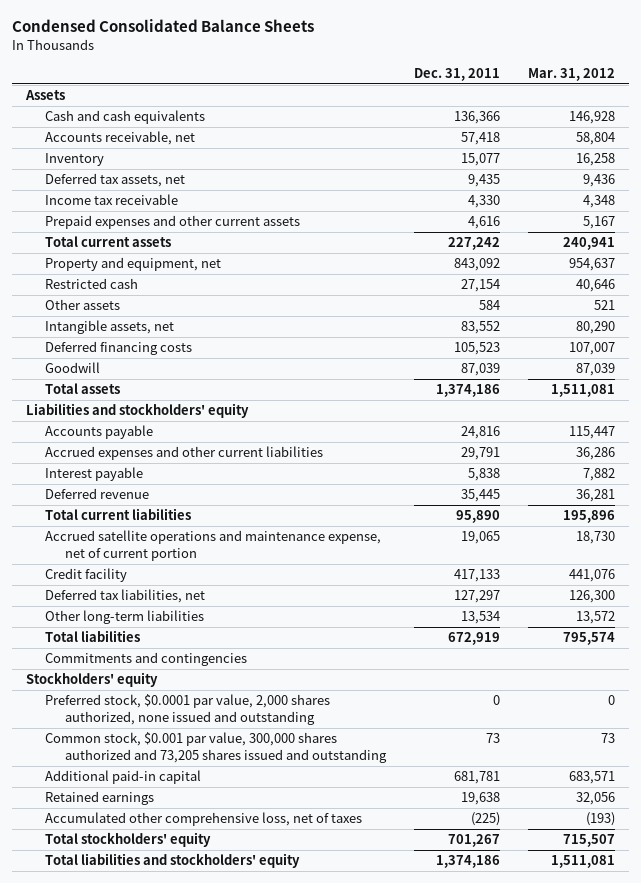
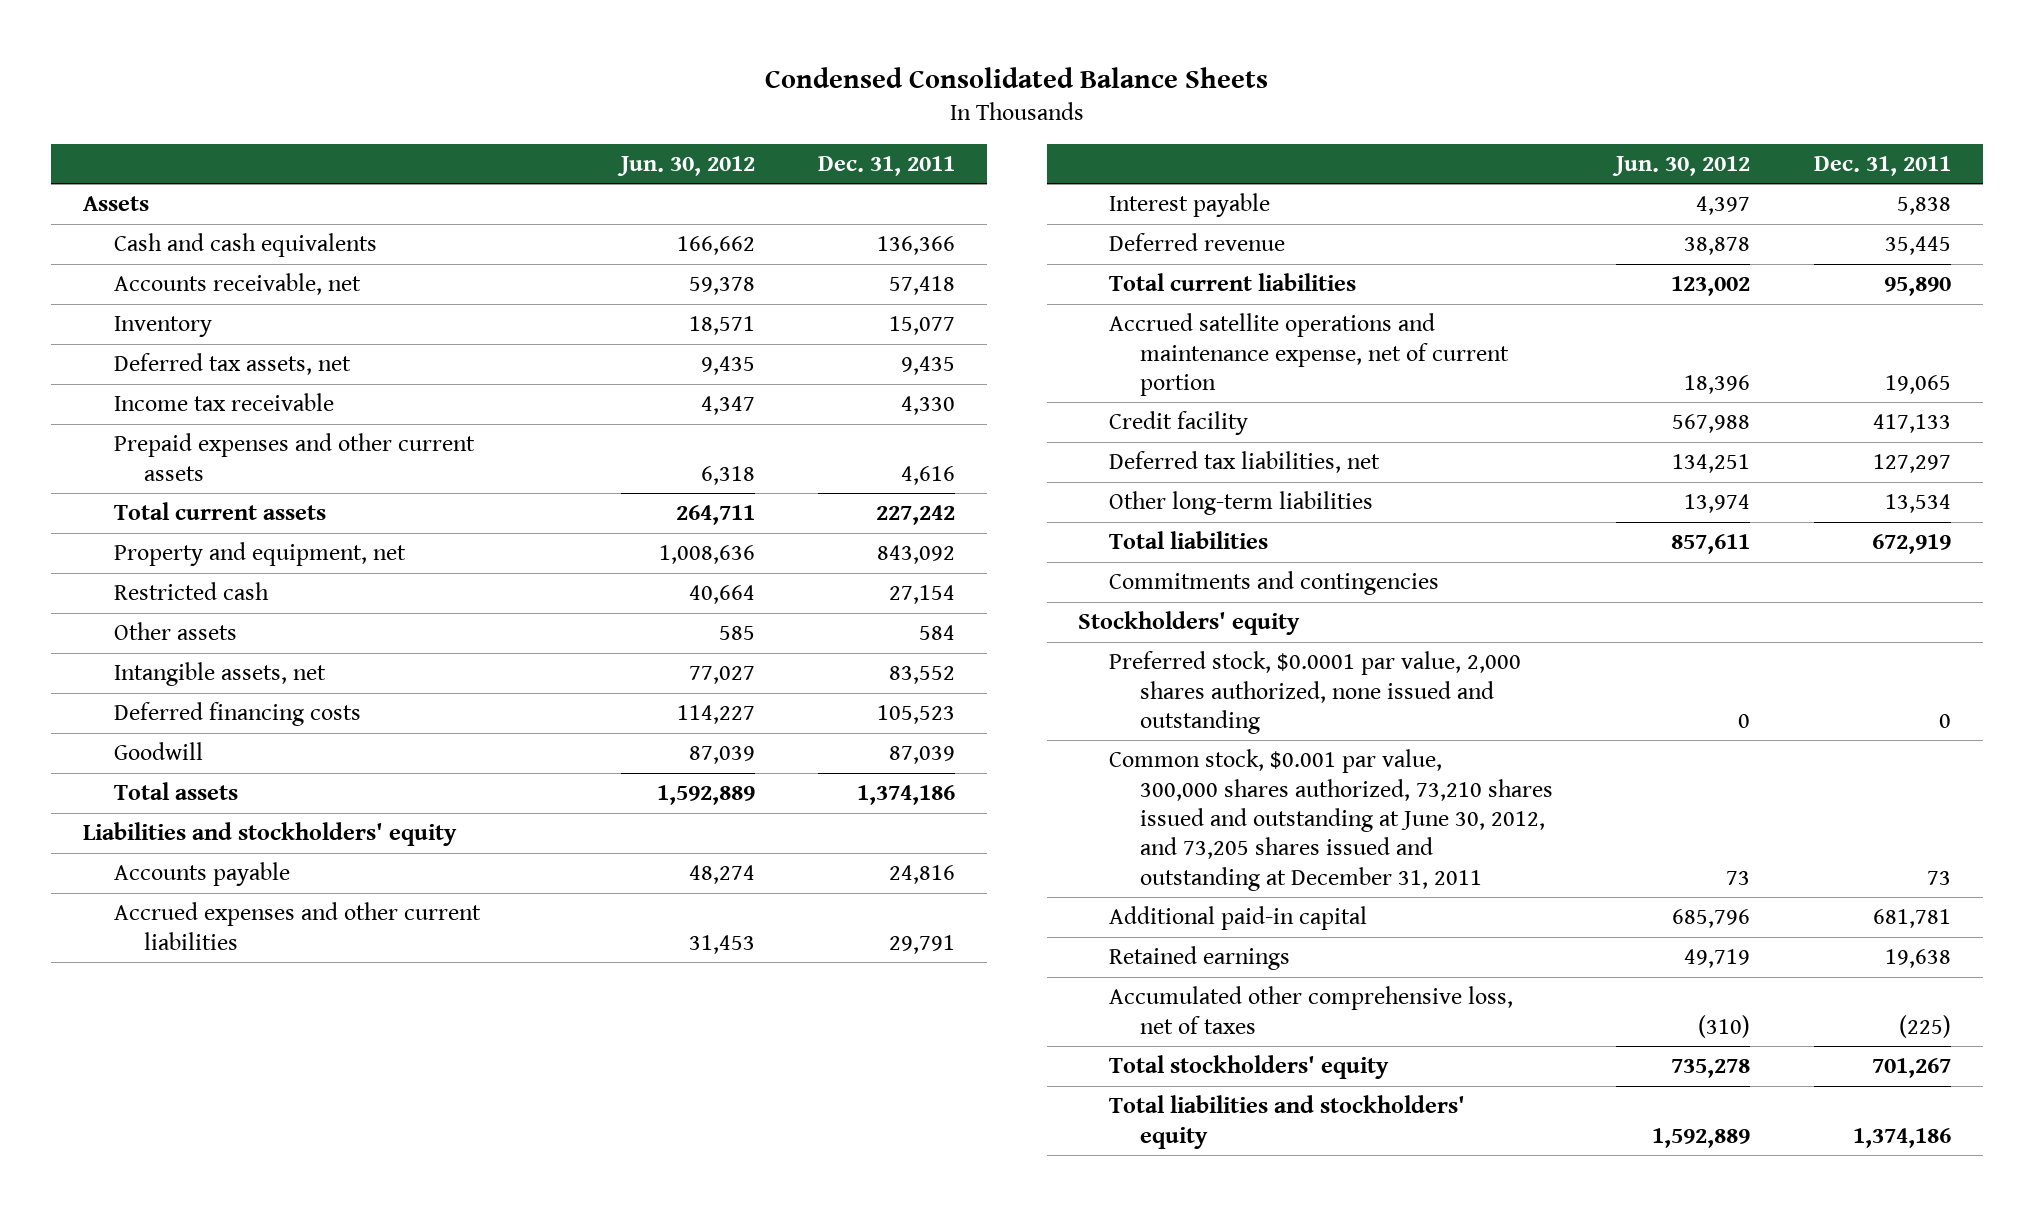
[528,67,616,81] Mar. 31, 2012 -> none
none -> [616,155,755,176] Jun. 30, 2012
[45,732,387,763] Common stock, $0.001 par value, 300,000 shares authorized and 73,205 shares issued and outstanding -> [1109,749,1553,891] Common stock, $0.001 par value, 300,000 shares authorized, 73,210 shares issued and outstanding at June 30, 2012, and 73,205 shares issued and outstanding at December 31, 2011

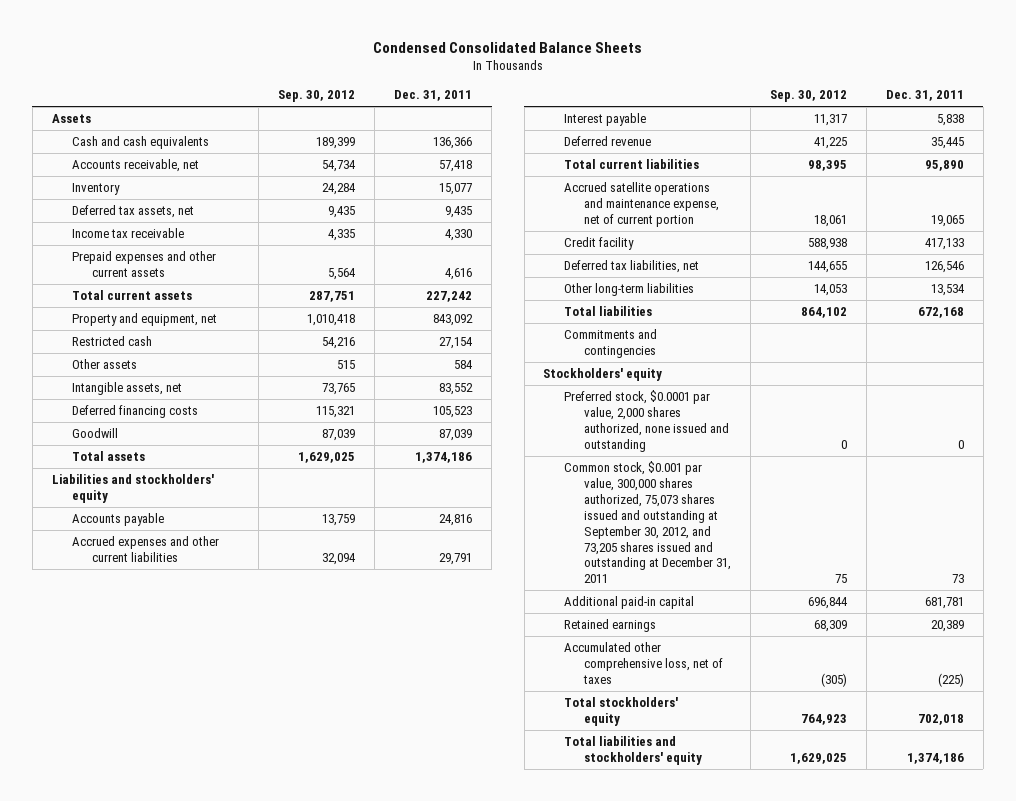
[616,155,755,176] Jun. 30, 2012 -> none
none -> [278,90,356,103] Sep. 30, 2012
[1872,454,1951,474] 127,297 -> [924,261,964,274] 126,546
[1871,534,1951,555] 672,919 -> [917,307,964,319] 672,168
[1109,749,1553,891] Common stock, $0.001 par value, 300,000 shares authorized, 73,210 shares issued and outstanding at June 30, 2012, and 73,205 shares issued and outstanding at December 31, 2011 -> [563,461,731,584] Common stock, $0.001 par value, 300,000 shares authorized, 75,073 shares issued and outstanding at September 30, 2012, and 73,205 shares issued and outstanding at December 31, 2011
[1884,949,1951,969] 19,638 -> [930,620,964,633] 20,389
[1871,1058,1951,1079] 701,267 -> [917,714,964,726] 702,018

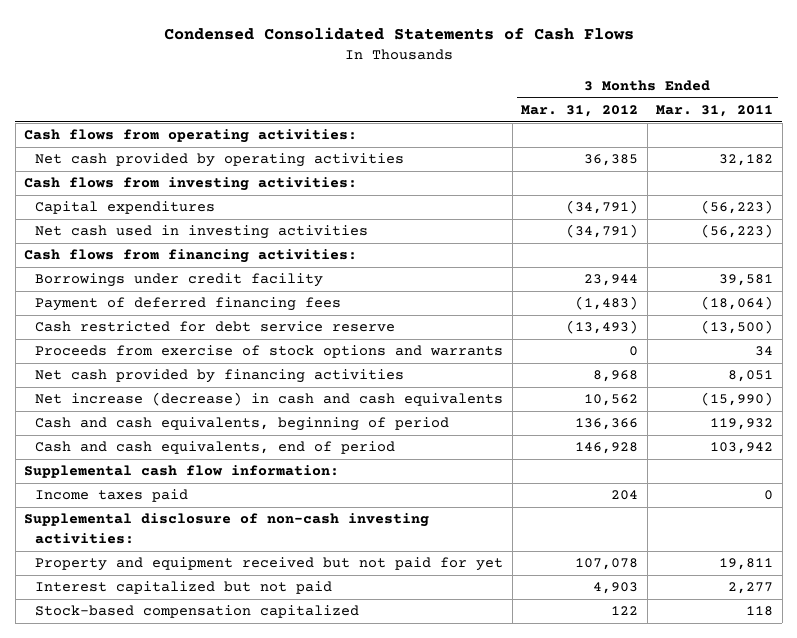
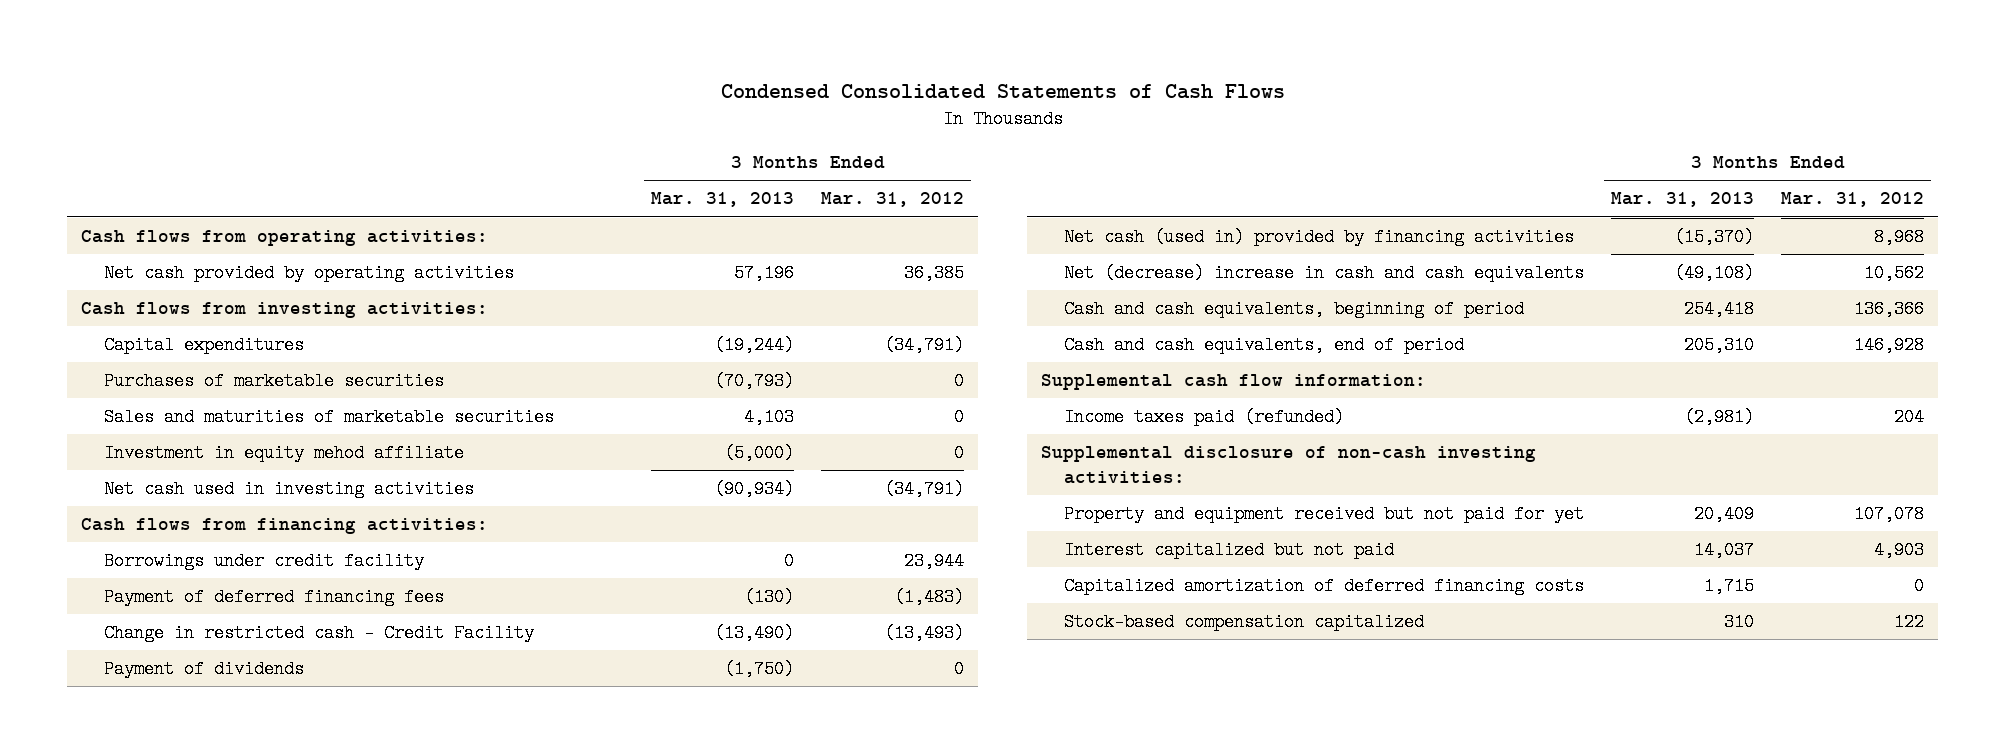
[656,105,774,118] Mar. 31, 2011 -> none
none -> [651,192,795,208] Mar. 31, 2013
none -> [104,372,445,391] Purchases of marketable securities
none -> [104,408,555,427] Sales and maturities of marketable securities
none -> [104,444,465,463] Investment in equity mehod affiliate
[35,345,504,359] Proceeds from exercise of stock options and warrants -> none
[35,321,396,333] Cash restricted for debt service reserve -> [104,624,535,643] Change in restricted cash - Credit Facility
none -> [104,660,305,679] Payment of dividends
[35,369,405,384] Net cash provided by financing activities -> [1064,228,1575,247] Net cash (used in) provided by financing activities
[35,392,504,407] Net increase (decrease) in cash and cash equivalents -> [1064,264,1585,283] Net (decrease) increase in cash and cash equivalents
[35,489,189,503] Income taxes paid -> [1064,408,1345,427] Income taxes paid (refunded)
none -> [1064,577,1585,596] Capitalized amortization of deferred financing costs

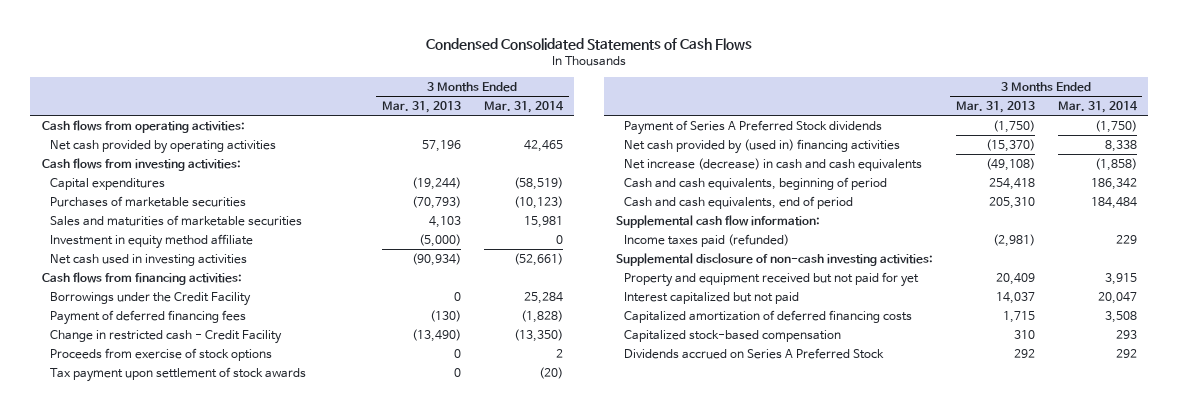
[821,192,965,208] Mar. 31, 2012 -> none
none -> [483,100,564,113] Mar. 31, 2014
[104,444,465,463] Investment in equity mehod affiliate -> [50,233,254,249] Investment in equity method affiliate
[104,552,425,571] Borrowings under credit facility -> [50,291,252,306] Borrowings under the Credit Facility
none -> [50,347,273,361] Proceeds from exercise of stock options
none -> [50,366,307,382] Tax payment upon settlement of stock awards
[104,660,305,679] Payment of dividends -> [624,119,883,135] Payment of Series A Preferred Stock dividends
[1064,228,1575,247] Net cash (used in) provided by financing activities -> [624,138,901,154] Net cash provided by (used in) financing activities
[1064,264,1585,283] Net (decrease) increase in cash and cash equivalents -> [624,157,923,171] Net increase (decrease) in cash and cash equivalents
[1064,613,1425,632] Stock-based compensation capitalized -> [624,329,842,342] Capitalized stock-based compensation
none -> [624,347,885,359] Dividends accrued on Series A Preferred Stock

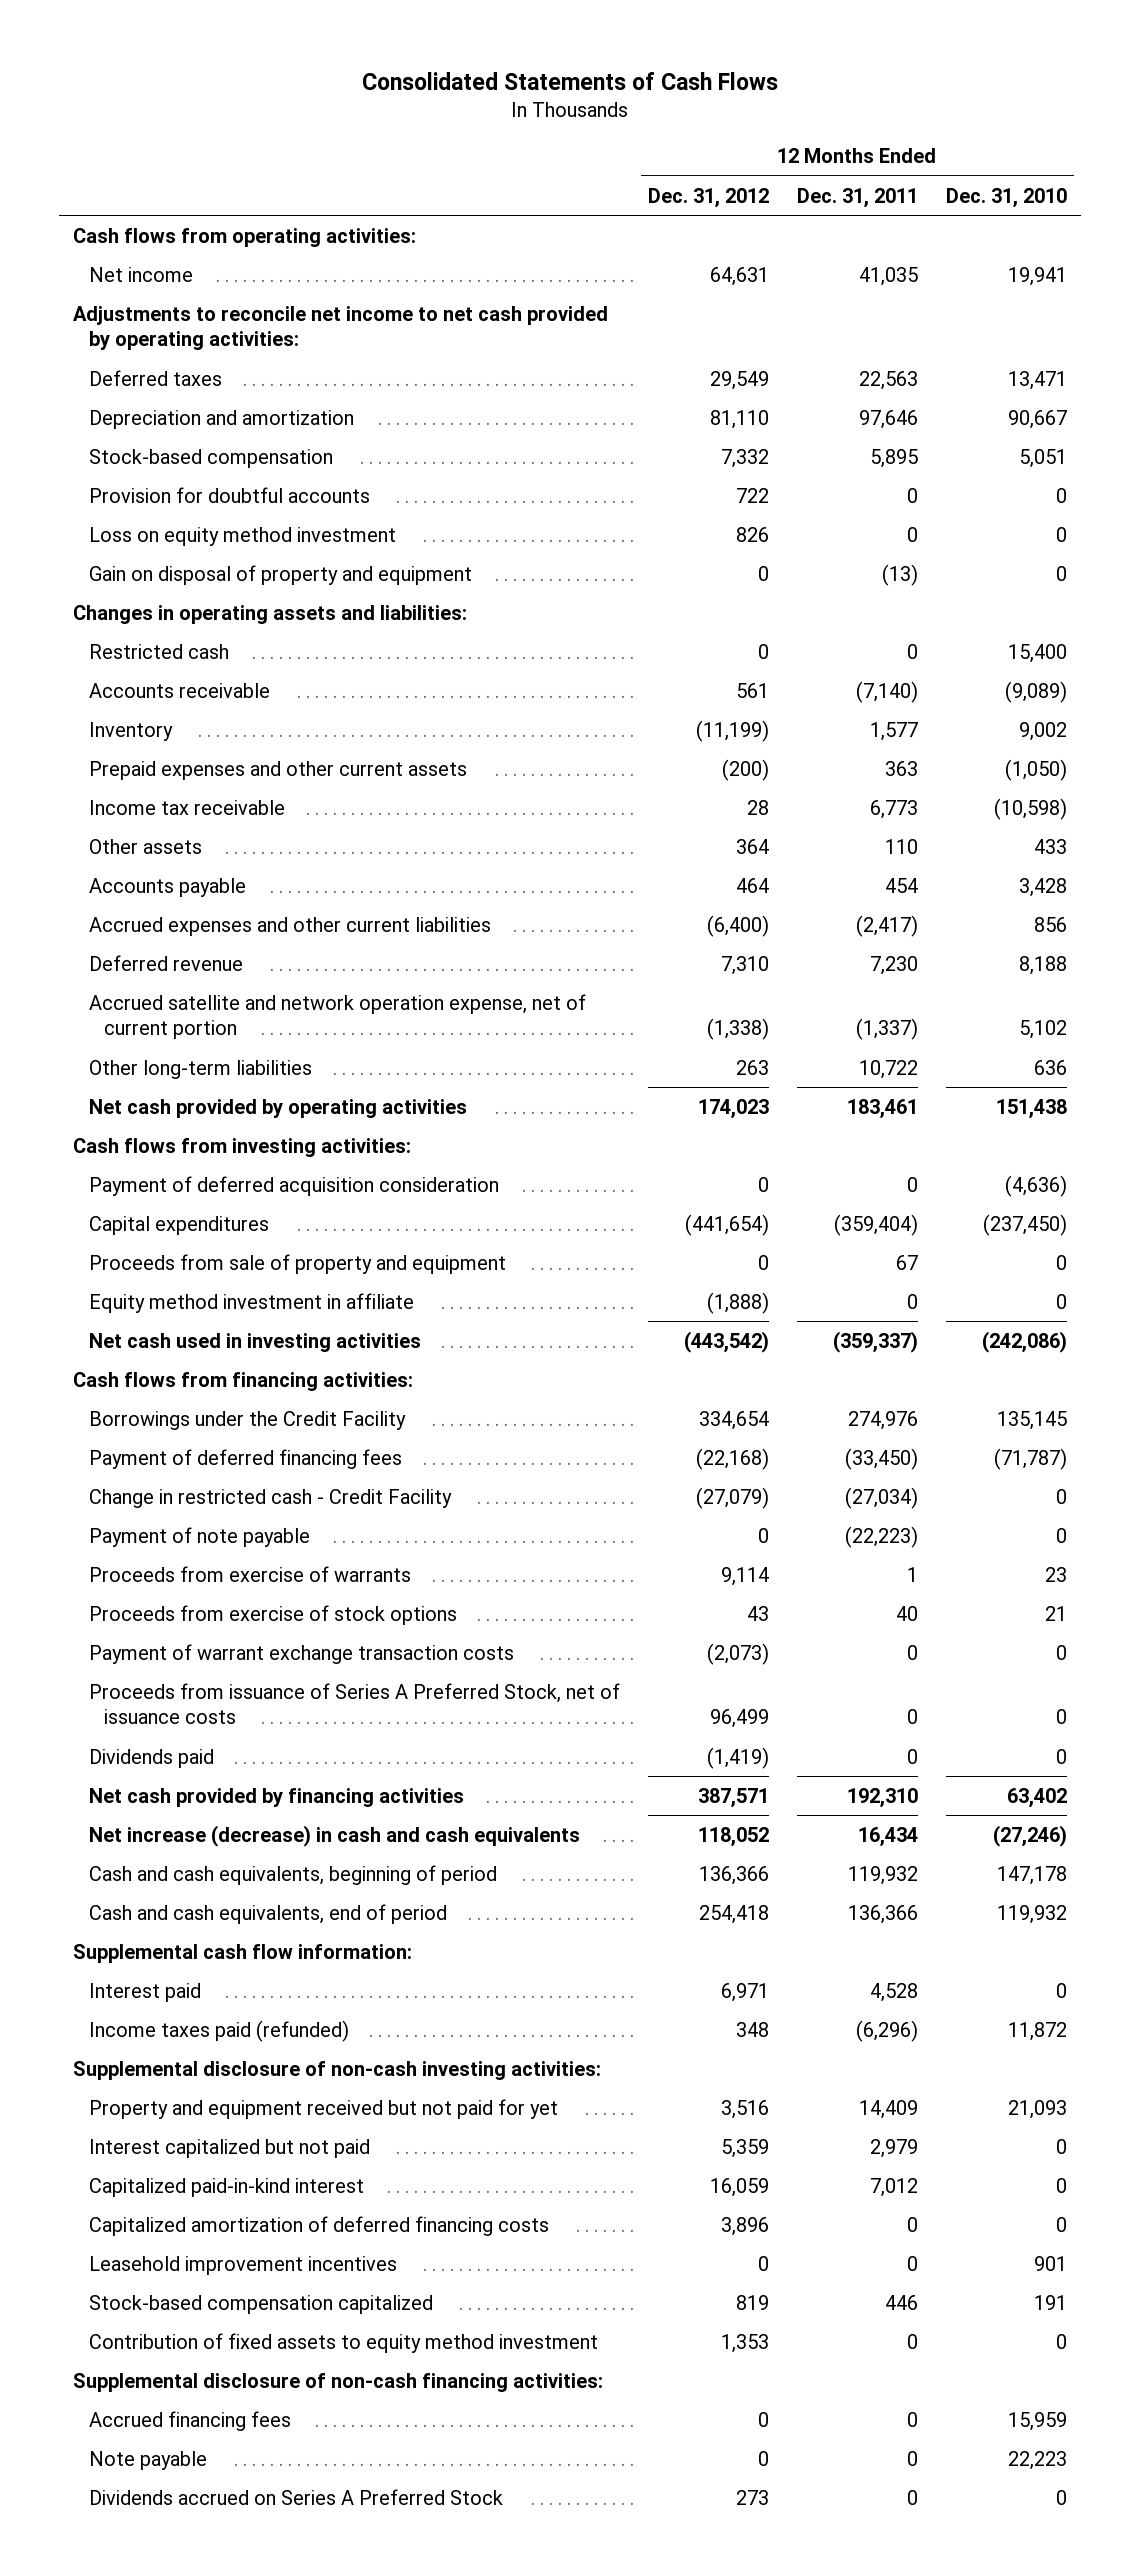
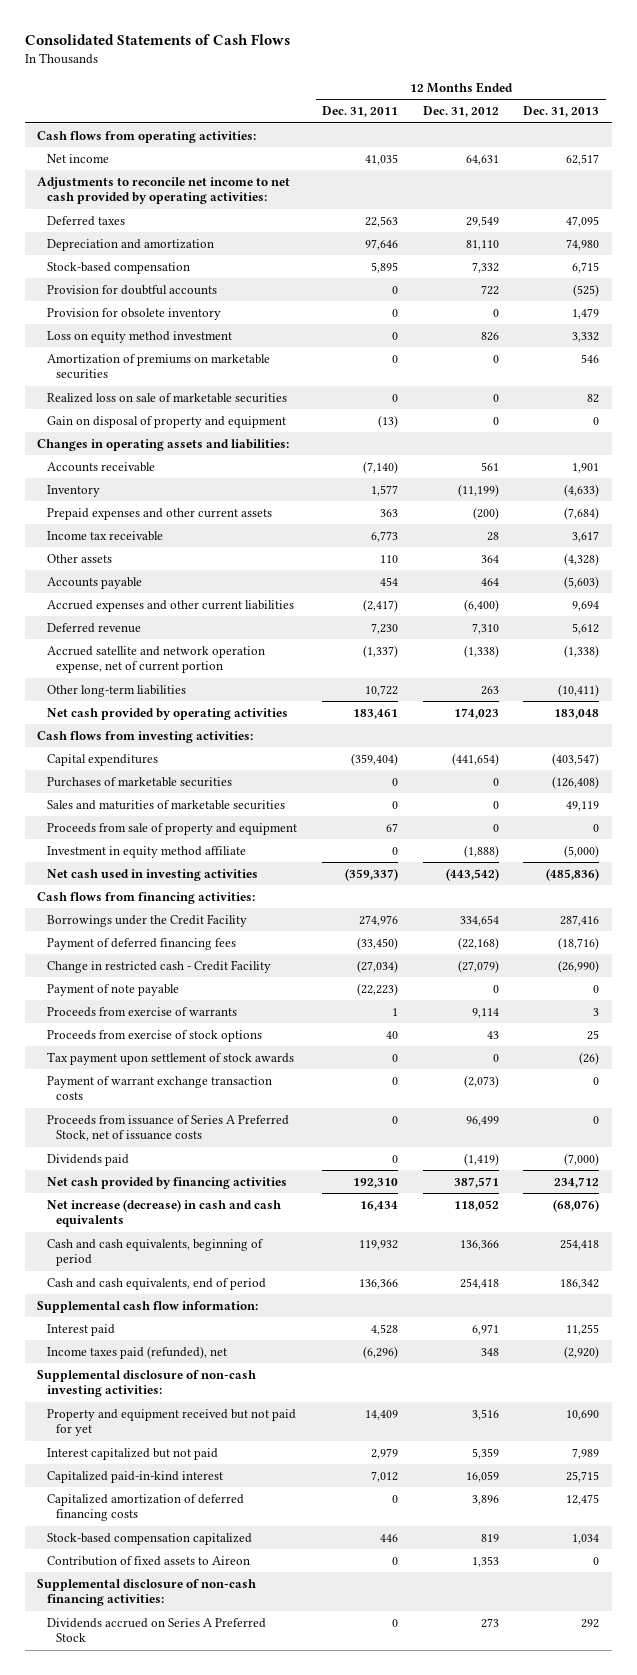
[945,187,1067,208] Dec. 31, 2010 -> none
none -> [523,106,600,118] Dec. 31, 2013
none -> [46,307,221,320] Provision for obsolete inventory
none -> [46,353,270,380] Amortization of premiums on marketable securities
none -> [46,392,287,403] Realized loss on sale of marketable securities
[88,643,229,659] Restricted cash -> none
[88,1175,499,1196] Payment of deferred acquisition consideration -> none
none -> [46,776,232,787] Purchases of marketable securities
none -> [46,799,285,810] Sales and maturities of marketable securities
[88,1292,414,1313] Equity method investment in affiliate -> [46,845,246,858] Investment in equity method affiliate
none -> [46,1051,294,1065] Tax payment upon settlement of stock awards
[88,2019,349,2042] Income taxes paid (refunded) -> [46,1345,227,1359] Income taxes paid (refunded), net
[88,2255,397,2275] Leasehold improvement incentives -> none
[88,2332,598,2353] Contribution of fixed assets to equity method investment -> [46,1555,250,1566] Contribution of fixed assets to Aireon
[88,2410,291,2431] Accrued financing fees -> none
[88,2450,207,2470] Note payable -> none

